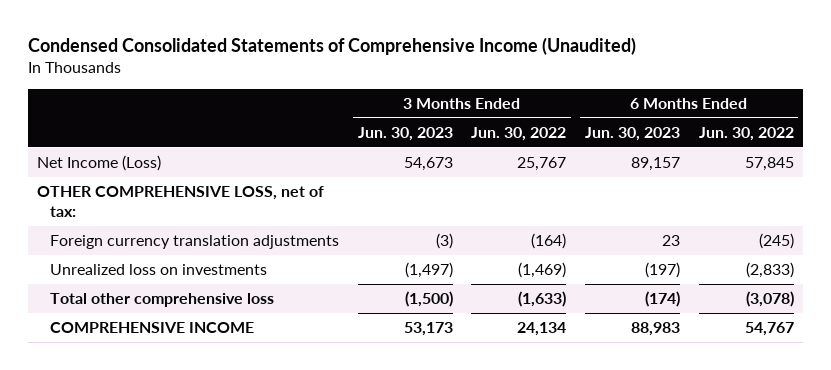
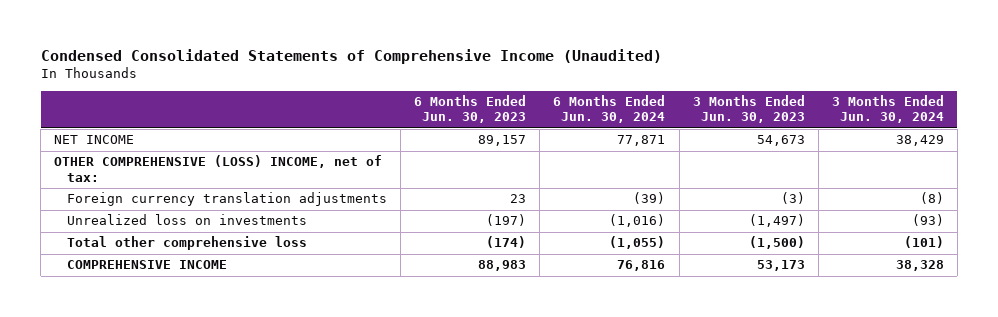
[471,127,567,142] Jun. 30, 2022 -> none
[698,127,794,142] Jun. 30, 2022 -> none
none -> [553,95,666,124] 6 Months Ended Jun. 30, 2024
none -> [831,95,944,124] 3 Months Ended Jun. 30, 2024
[36,155,161,172] Net Income (Loss) -> [54,135,135,145] NET INCOME
[36,186,324,217] OTHER COMPREHENSIVE LOSS, net of tax: -> [54,155,383,182] OTHER COMPREHENSIVE (LOSS) INCOME, net of tax:

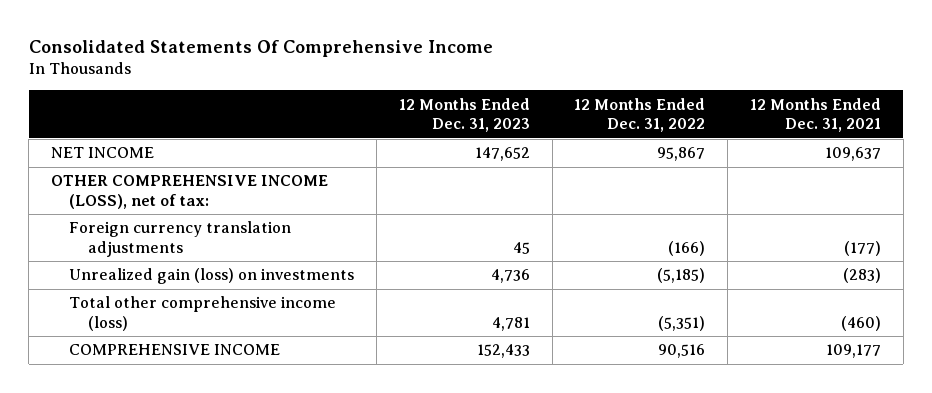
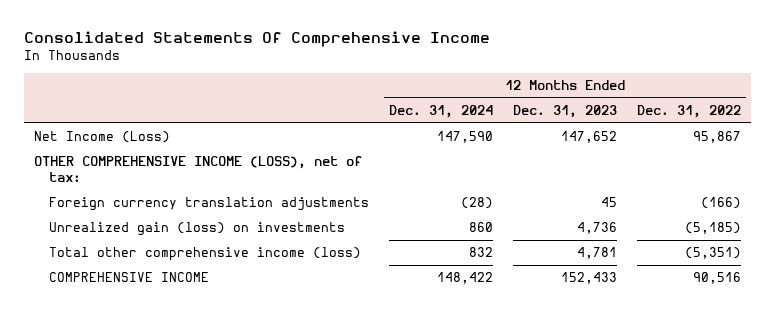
[749,97,881,133] 12 Months Ended Dec. 31, 2021 -> none
none -> [388,104,493,118] Dec. 31, 2024
[50,147,154,159] NET INCOME -> [33,131,170,144] Net Income (Loss)

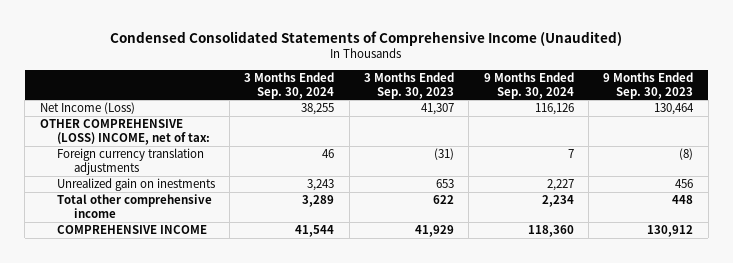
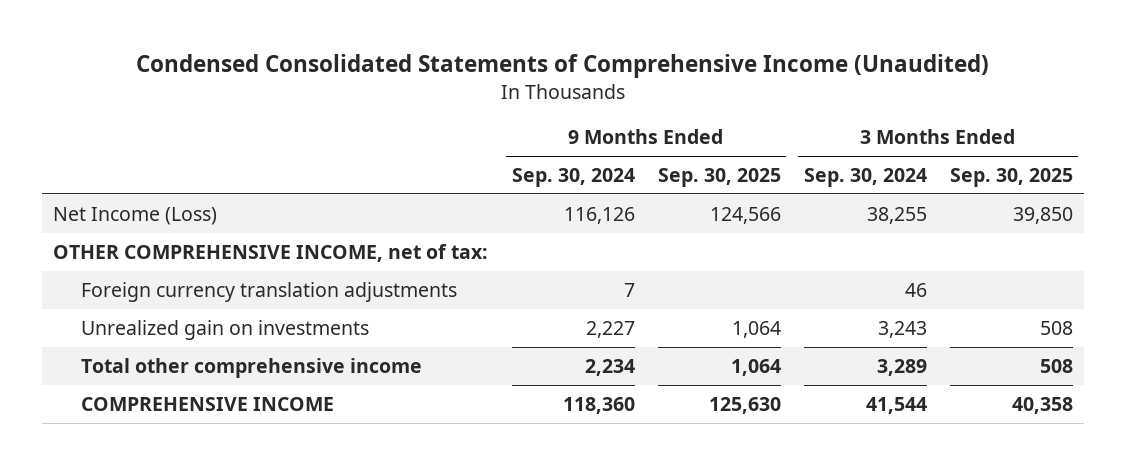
[363,72,454,99] 3 Months Ended Sep. 30, 2023 -> none
[603,72,694,99] 9 Months Ended Sep. 30, 2023 -> none
none -> [657,167,781,187] Sep. 30, 2025
none -> [949,167,1073,187] Sep. 30, 2025
[39,119,210,145] OTHER COMPREHENSIVE (LOSS) INCOME, net of tax: -> [53,243,489,262] OTHER COMPREHENSIVE INCOME, net of tax:
[56,178,215,192] Unrealized gain on inestments -> [81,319,370,340] Unrealized gain on investments

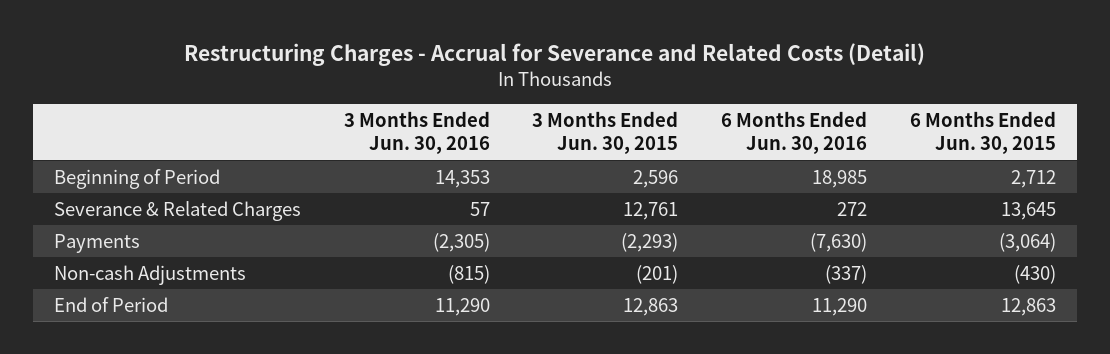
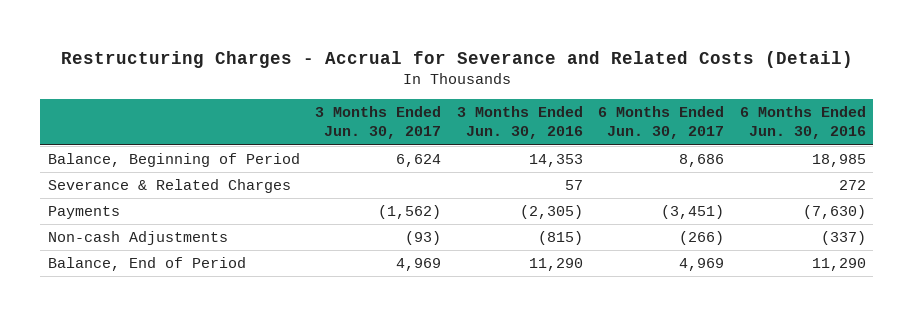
[532,111,679,155] 3 Months Ended Jun. 30, 2015 -> none
[909,111,1056,155] 6 Months Ended Jun. 30, 2015 -> none
none -> [315,106,442,140] 3 Months Ended Jun. 30, 2017
none -> [598,106,725,140] 6 Months Ended Jun. 30, 2017
[53,168,220,189] Beginning of Period -> [47,153,300,168] Balance, Beginning of Period
[53,296,168,312] End of Period -> [47,257,246,272] Balance, End of Period

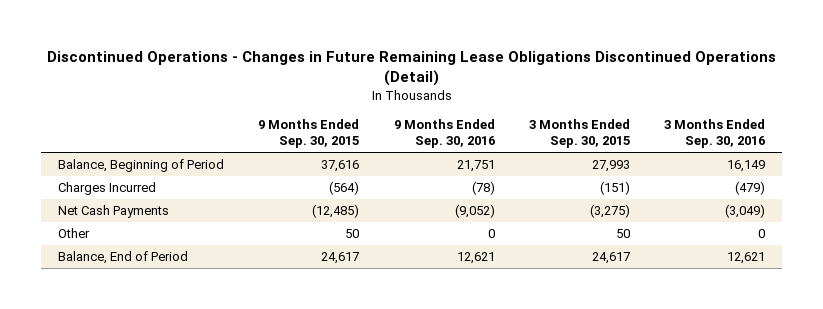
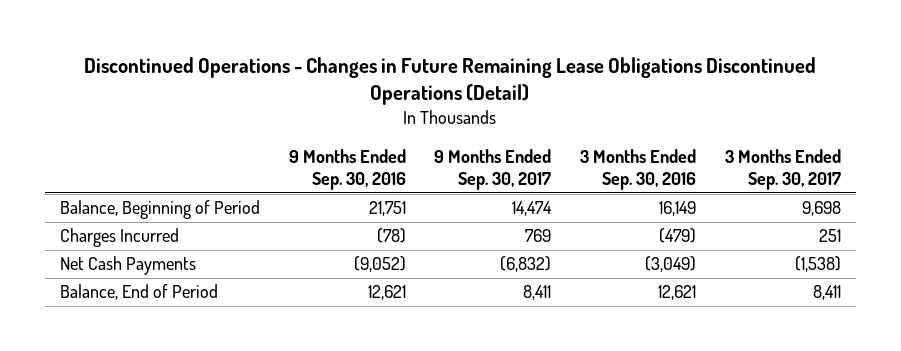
[258,119,360,149] 9 Months Ended Sep. 30, 2015 -> none
[528,119,630,149] 3 Months Ended Sep. 30, 2015 -> none
none -> [434,148,552,191] 9 Months Ended Sep. 30, 2017
none -> [725,148,842,191] 3 Months Ended Sep. 30, 2017
[58,228,91,239] Other -> none

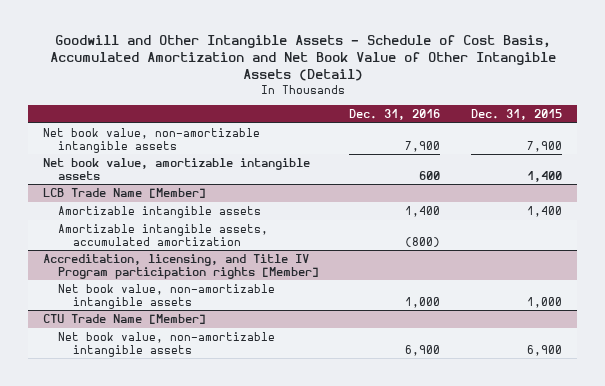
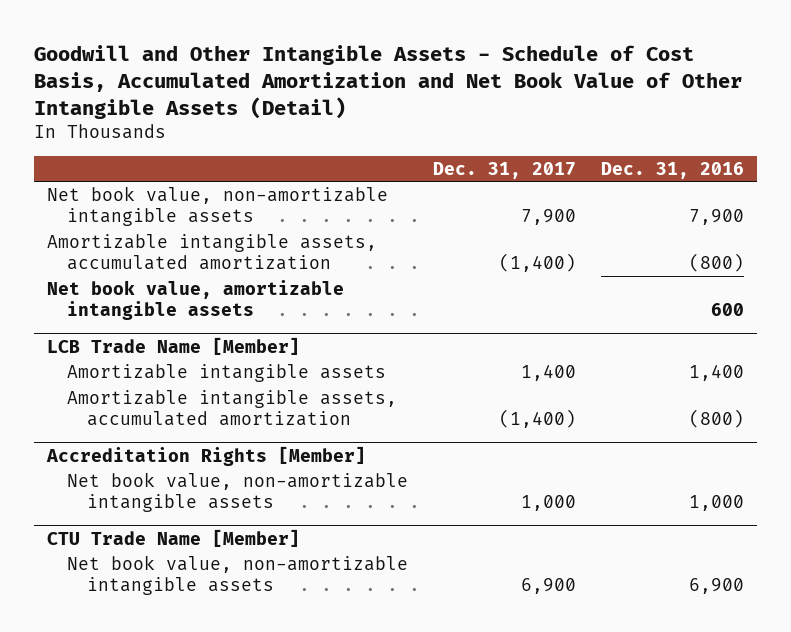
[470,108,562,120] Dec. 31, 2015 -> none
none -> [433,161,577,179] Dec. 31, 2017
none -> [46,233,377,271] Amortizable intangible assets, accumulated amortization
[43,254,319,279] Accreditation, licensing, and Title IV Program participation rights [Member] -> none
none -> [45,445,366,466] Accreditation Rights [Member]

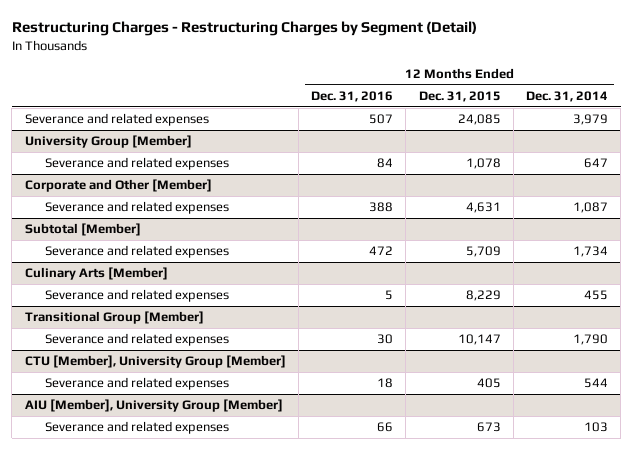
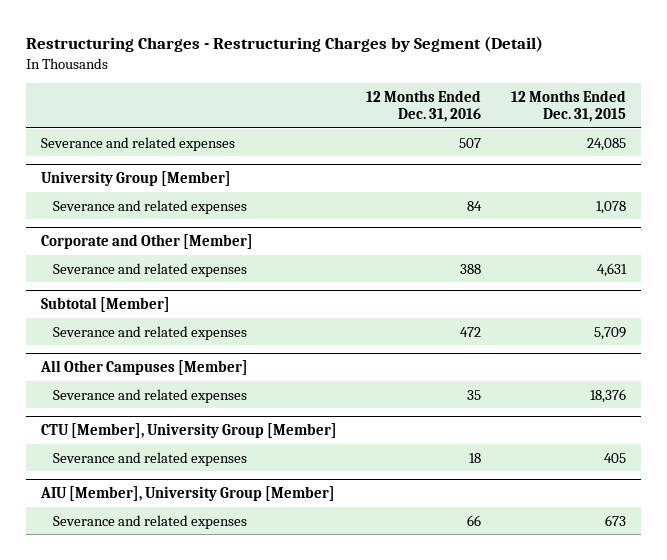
[525,90,608,102] Dec. 31, 2014 -> none
[24,267,168,281] Culinary Arts [Member] -> none
[24,311,204,325] Transitional Group [Member] -> none
[45,333,230,347] Severance and related expenses -> none
none -> [39,360,248,376] All Other Campuses [Member]
[385,290,394,301] 5 -> [467,389,482,400] 35
[465,290,501,302] 8,229 -> [590,388,627,403] 18,376

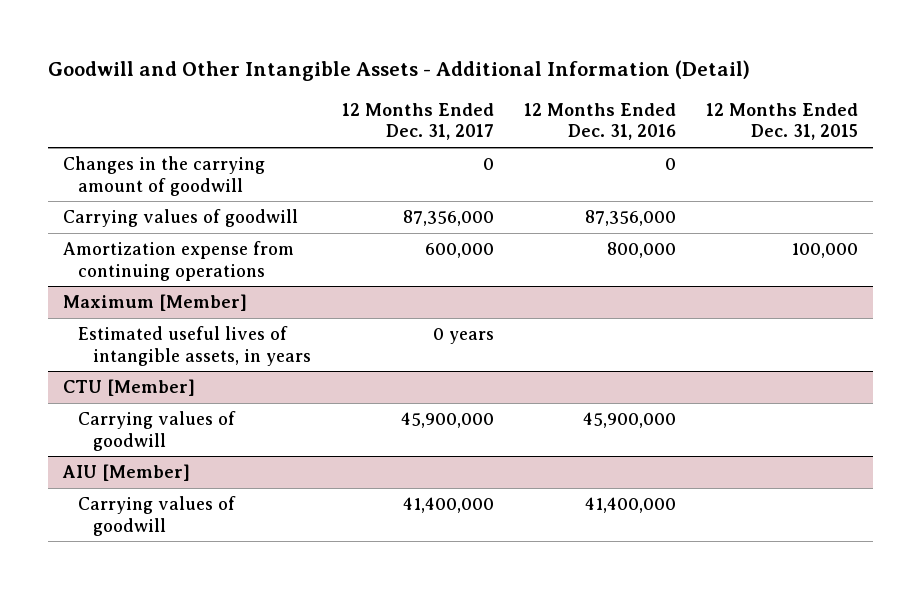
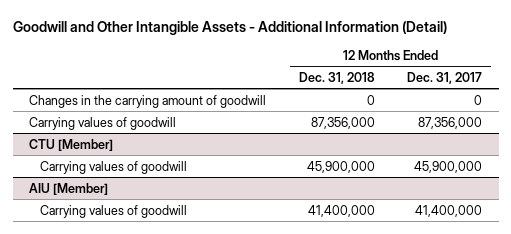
[523,102,676,141] 12 Months Ended Dec. 31, 2016 -> none
[706,102,859,141] 12 Months Ended Dec. 31, 2015 -> none
none -> [298,71,375,84] Dec. 31, 2018
[63,241,295,281] Amortization expense from continuing operations -> none
[63,294,248,312] Maximum [Member] -> none
[78,326,312,366] Estimated useful lives of intangible assets, in years -> none

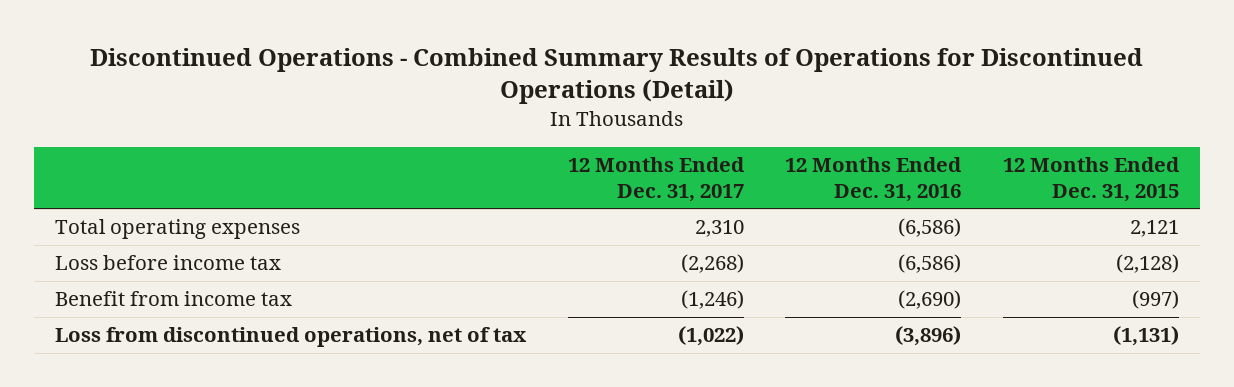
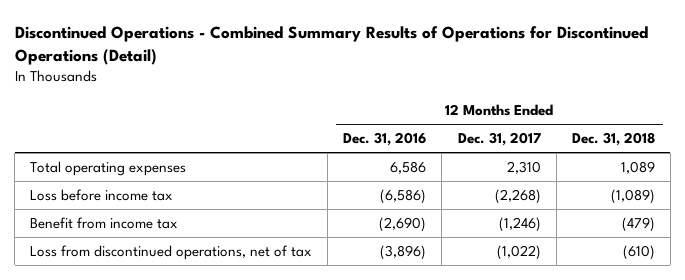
[1003,157,1181,202] 12 Months Ended Dec. 31, 2015 -> none
none -> [571,132,655,147] Dec. 31, 2018
[898,218,962,238] (6,586) -> [390,160,427,174] 6,586

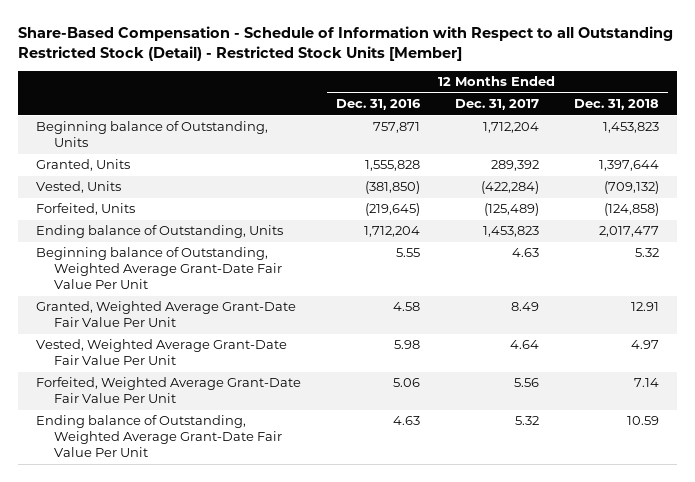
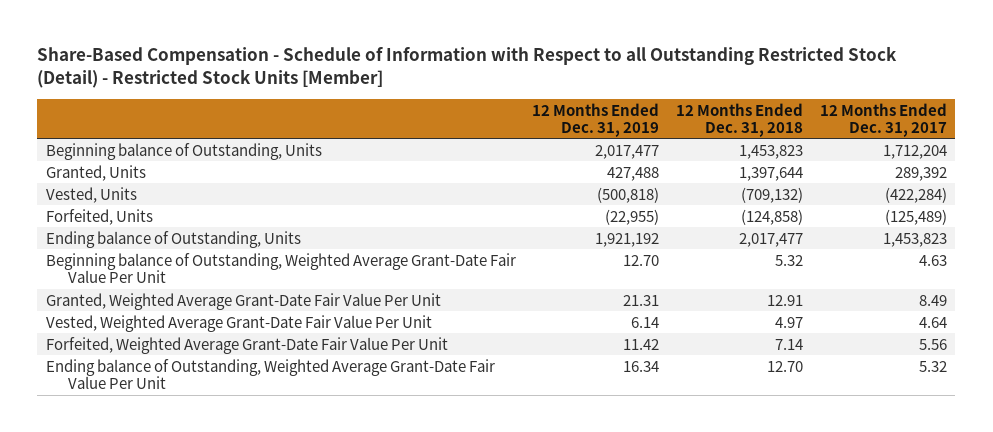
[335,99,421,111] Dec. 31, 2016 -> none
none -> [532,102,660,137] 12 Months Ended Dec. 31, 2019
[627,416,660,426] 10.59 -> [767,360,804,372] 12.70

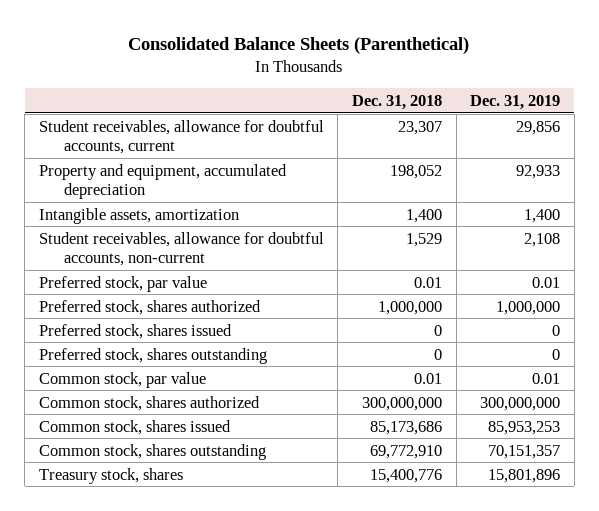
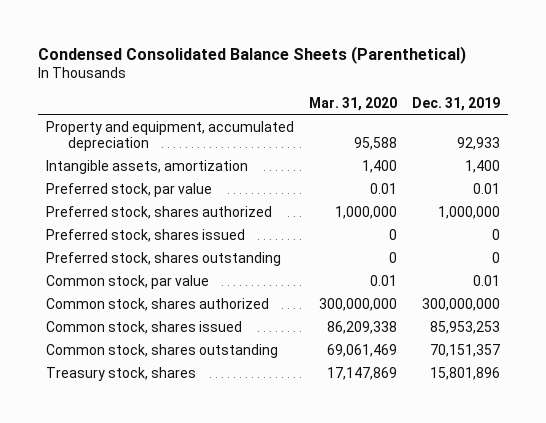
[128,37,470,55] Consolidated Balance Sheets (Parenthetical) -> [38,45,467,64] Condensed Consolidated Balance Sheets (Parenthetical)
[351,94,442,110] Dec. 31, 2018 -> none
none -> [309,97,398,112] Mar. 31, 2020
[38,119,324,155] Student receivables, allowance for doubtful accounts, current -> none
[38,231,324,267] Student receivables, allowance for doubtful accounts, non-current -> none

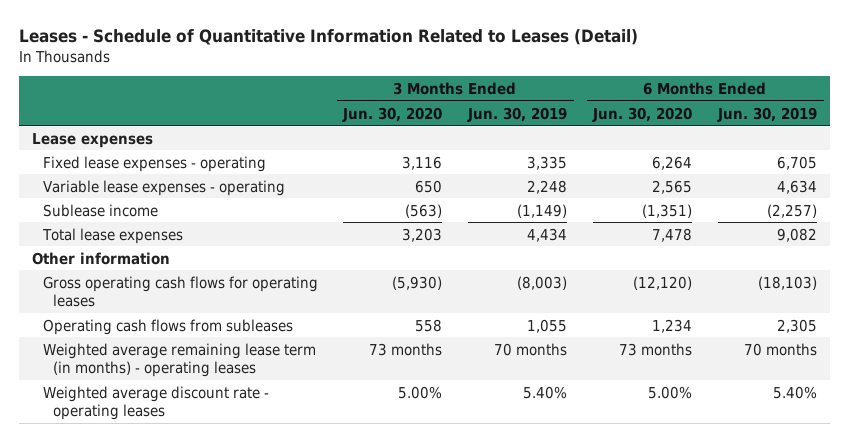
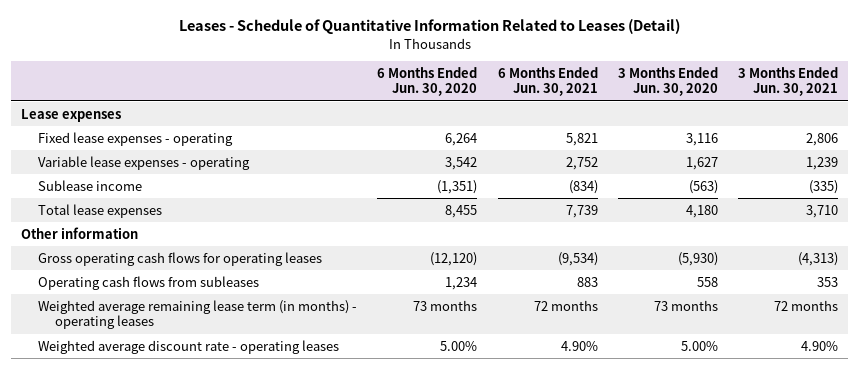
[467,106,568,122] Jun. 30, 2019 -> none
[717,106,818,122] Jun. 30, 2019 -> none
none -> [497,67,598,97] 6 Months Ended Jun. 30, 2021
none -> [737,67,838,97] 3 Months Ended Jun. 30, 2021
[415,179,443,193] 650 -> [685,156,718,170] 1,627
[652,179,693,194] 2,565 -> [445,156,478,170] 3,542
[402,227,443,242] 3,203 -> [685,204,718,218] 4,180
[652,227,693,242] 7,478 -> [445,204,478,218] 8,455

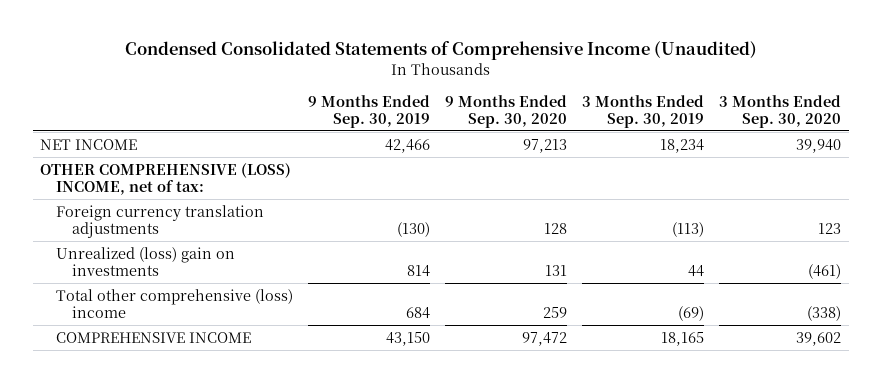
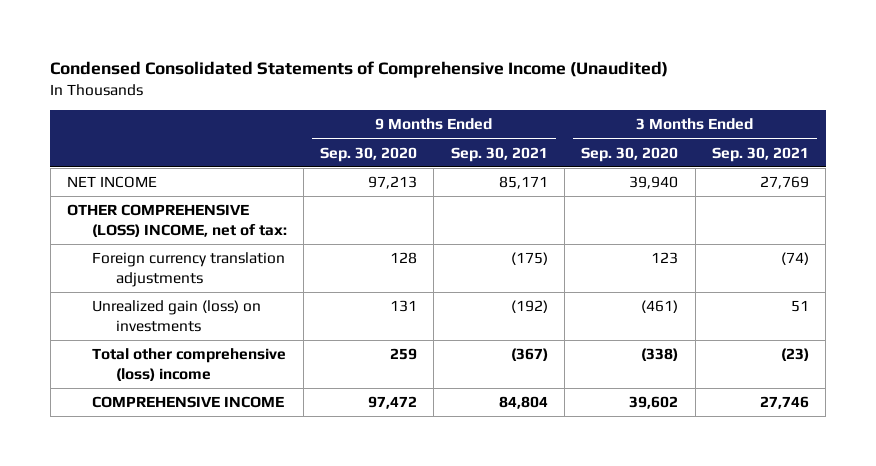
[308,94,431,128] 9 Months Ended Sep. 30, 2019 -> none
[582,94,705,128] 3 Months Ended Sep. 30, 2019 -> none
none -> [450,146,548,162] Sep. 30, 2021
none -> [711,146,809,162] Sep. 30, 2021
[55,246,235,276] Unrealized (loss) gain on investments -> [91,300,261,332] Unrealized gain (loss) on investments

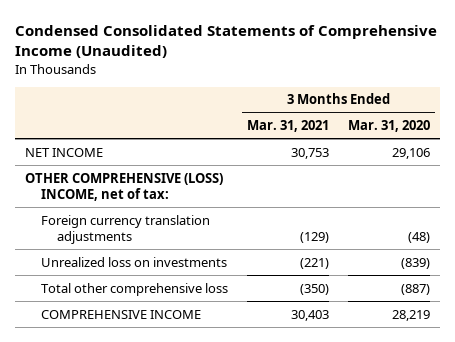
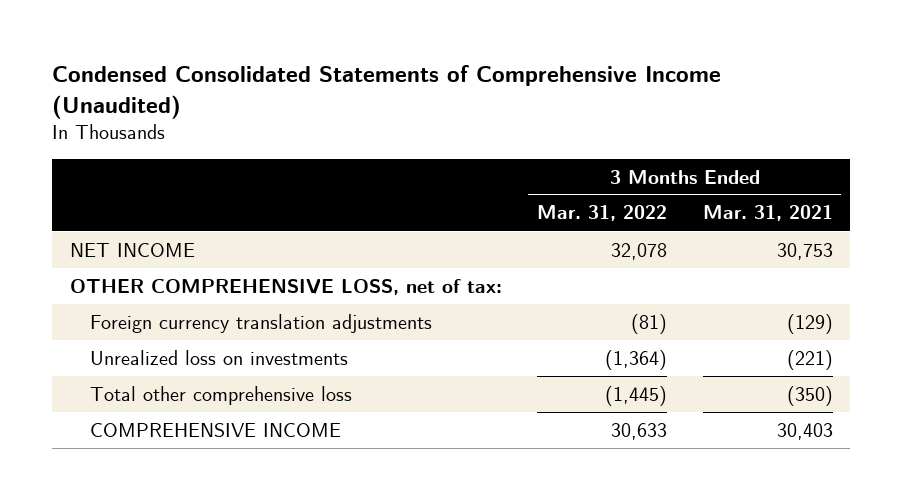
[348,120,431,133] Mar. 31, 2020 -> none
none -> [537,205,668,222] Mar. 31, 2022
[25,172,224,202] OTHER COMPREHENSIVE (LOSS) INCOME, net of tax: -> [69,278,502,295] OTHER COMPREHENSIVE LOSS, net of tax:

